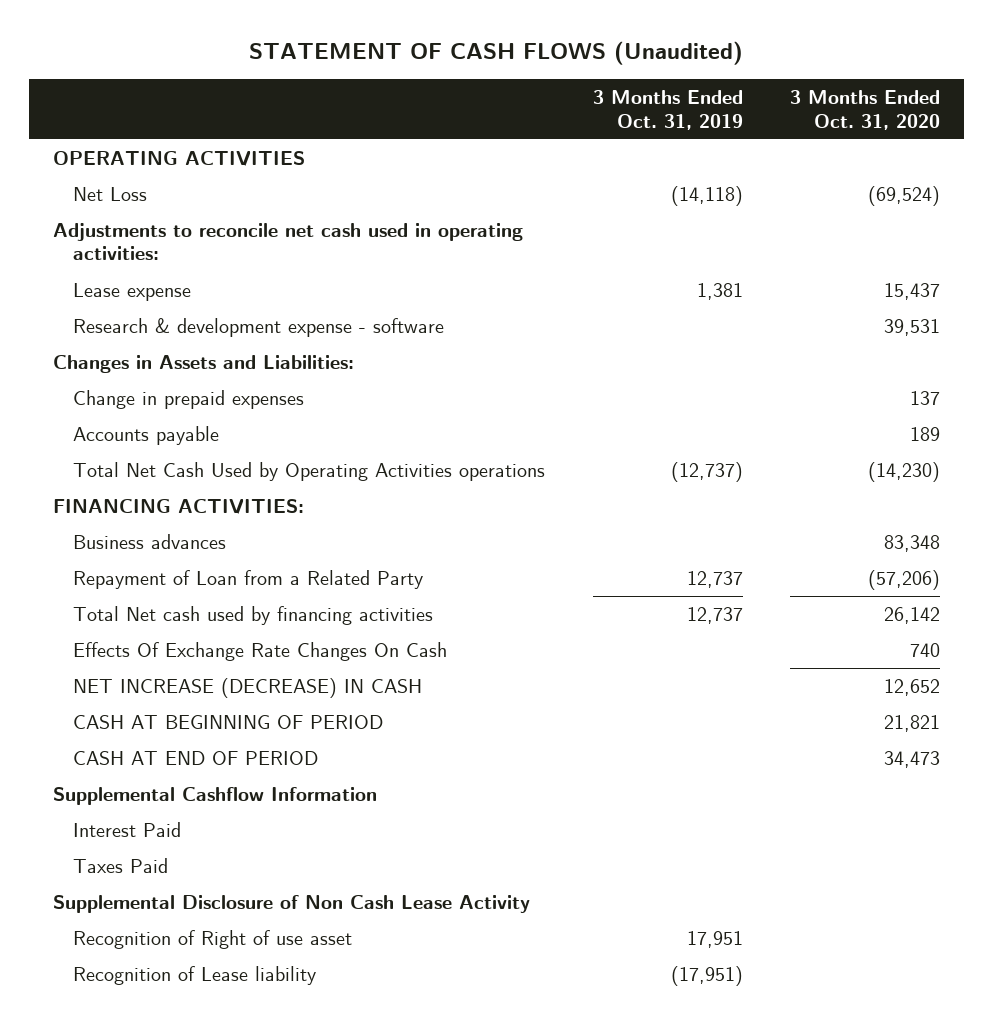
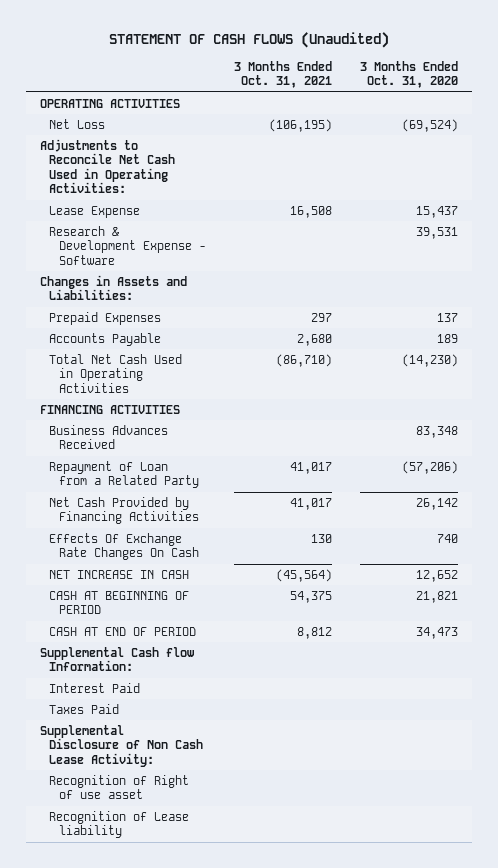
[592,90,743,130] 3 Months Ended Oct. 31, 2019 -> none
none -> [233,60,332,89] 3 Months Ended Oct. 31, 2021
[52,223,523,261] Adjustments to reconcile net cash used in operating activities: -> [40,138,176,194] Adjustments to Reconcile Net Cash Used in Operating Activities:
[73,283,192,302] Lease expense -> [49,205,141,218] Lease Expense
[73,318,445,338] Research & development expense - software -> [49,225,206,265] Research & Development Expense - Software
[73,390,305,410] Change in prepaid expenses -> [49,311,162,325] Prepaid Expenses
[73,426,220,446] Accounts payable -> [49,332,162,346] Accounts Payable
[73,462,546,482] Total Net Cash Used by Operating Activities operations -> [49,353,183,393] Total Net Cash Used in Operating Activities
[52,499,304,515] FINANCING ACTIVITIES: -> [40,404,181,414] FINANCING ACTIVITIES
[73,534,227,550] Business advances -> [49,424,169,450] Business Advances Received
[73,606,434,626] Total Net cash used by financing activities -> [49,496,199,525] Net Cash Provided by Financing Activities
[73,678,423,699] NET INCREASE (DECREASE) IN CASH -> [49,569,190,579] NET INCREASE IN CASH
[52,787,377,806] Supplemental Cashflow Information -> [40,646,195,672] Supplemental Cash flow Information:
[52,895,530,914] Supplemental Disclosure of Non Cash Lease Activity -> [40,724,204,767] Supplemental Disclosure of Non Cash Lease Activity:

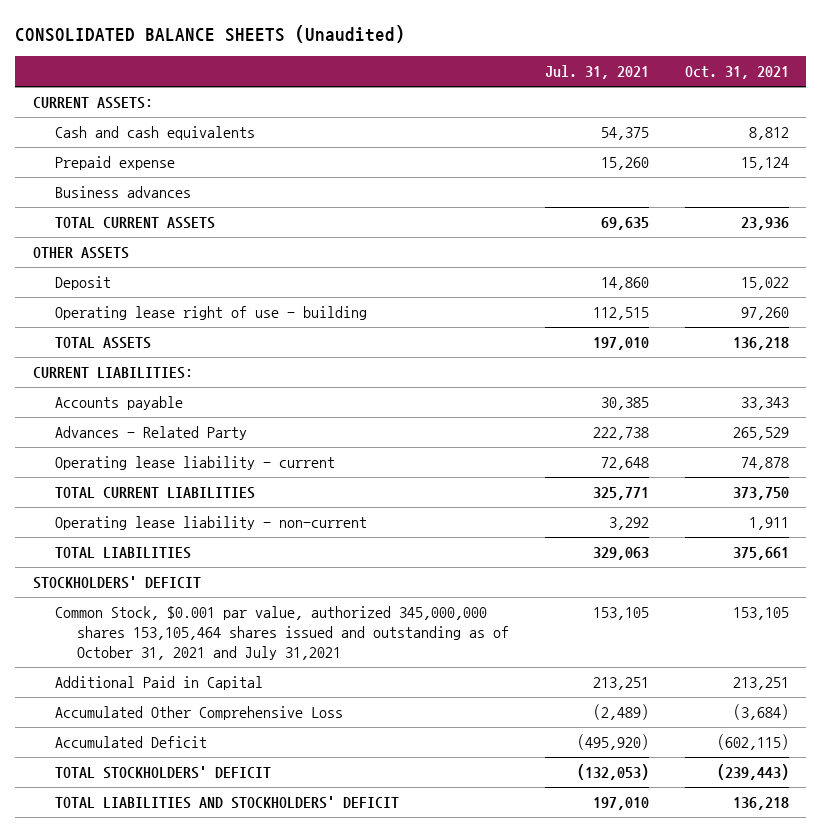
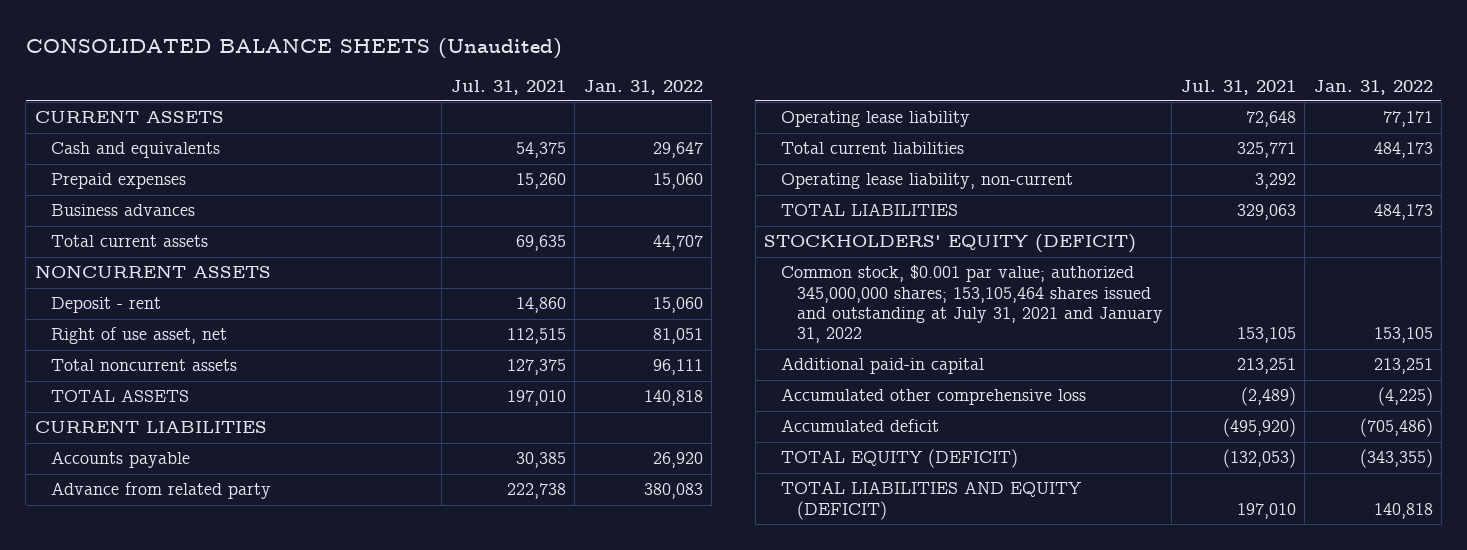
[684,66,789,80] Oct. 31, 2021 -> none
none -> [583,79,703,95] Jan. 31, 2022
[33,97,154,110] CURRENT ASSETS: -> [34,110,224,124] CURRENT ASSETS
[55,126,256,141] Cash and cash equivalents -> [50,142,220,159] Cash and equivalents
[55,156,176,171] Prepaid expense -> [50,173,186,190] Prepaid expenses
[55,217,216,230] TOTAL CURRENT ASSETS -> [50,235,208,248] Total current assets
[33,247,130,260] OTHER ASSETS -> [34,265,271,279] NONCURRENT ASSETS
[55,276,112,291] Deposit -> [50,297,161,314] Deposit - rent
[55,306,368,321] Operating lease right of use - building -> [50,327,227,345] Right of use asset, net
none -> [50,359,237,372] Total noncurrent assets
[33,367,194,380] CURRENT LIABILITIES: -> [34,420,267,434] CURRENT LIABILITIES
[55,426,248,441] Advances - Related Party -> [50,482,271,500] Advance from related party
[55,456,336,471] Operating lease liability - current -> [780,111,970,128] Operating lease liability
[55,487,256,500] TOTAL CURRENT LIABILITIES -> [780,142,964,155] Total current liabilities
[55,516,368,531] Operating lease liability - non-current -> [780,173,1073,190] Operating lease liability, non-current
[33,576,202,590] STOCKHOLDERS' DEFICIT -> [764,234,1137,254] STOCKHOLDERS' EQUITY (DEFICIT)
[55,606,509,660] Common Stock, $0.001 par value, authorized 345,000,000 shares 153,105,464 shares issued and outstanding as of October 31, 2021 and July 31,2021 -> [780,265,1163,344] Common stock, $0.001 par value; authorized 345,000,000 shares; 153,105,464 shares issued and outstanding at July 31, 2021 and January 31, 2022
[55,676,264,691] Additional Paid in Capital -> [780,357,984,375] Additional paid-in capital
[55,706,344,721] Accumulated Other Comprehensive Loss -> [780,388,1086,406] Accumulated other comprehensive loss
[55,736,208,749] Accumulated Deficit -> [780,419,939,433] Accumulated deficit
[55,766,272,780] TOTAL STOCKHOLDERS' DEFICIT -> [780,449,1018,469] TOTAL EQUITY (DEFICIT)
[55,796,400,810] TOTAL LIABILITIES AND STOCKHOLDERS' DEFICIT -> [780,481,1082,520] TOTAL LIABILITIES AND EQUITY (DEFICIT)

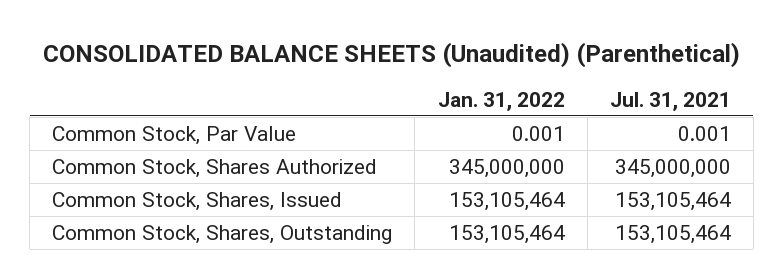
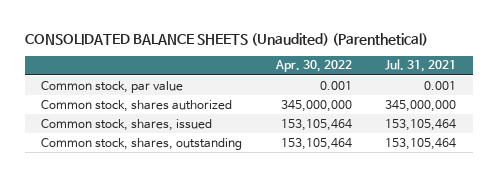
[437,91,565,111] Jan. 31, 2022 -> none
none -> [274,60,352,73] Apr. 30, 2022
[52,125,297,145] Common Stock, Par Value -> [41,80,184,93] Common stock, par value
[52,158,378,178] Common Stock, Shares Authorized -> [41,99,233,112] Common stock, shares authorized
[52,191,343,211] Common Stock, Shares, Issued -> [41,118,213,131] Common stock, shares, issued
[52,224,393,244] Common Stock, Shares, Outstanding -> [41,137,243,150] Common stock, shares, outstanding

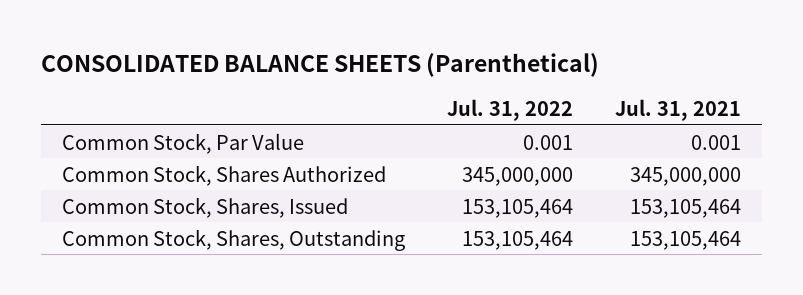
[24,32,428,46] CONSOLIDATED BALANCE SHEETS (Unaudited) (Parenthetical) -> [40,53,599,78] CONSOLIDATED BALANCE SHEETS (Parenthetical)
[274,60,352,73] Apr. 30, 2022 -> none
none -> [446,98,573,121] Jul. 31, 2022
[41,80,184,93] Common stock, par value -> [61,132,304,154] Common Stock, Par Value
[41,99,233,112] Common stock, shares authorized -> [61,164,386,186] Common Stock, Shares Authorized
[41,118,213,131] Common stock, shares, issued -> [61,196,348,218] Common Stock, Shares, Issued
[41,137,243,150] Common stock, shares, outstanding -> [61,228,405,251] Common Stock, Shares, Outstanding

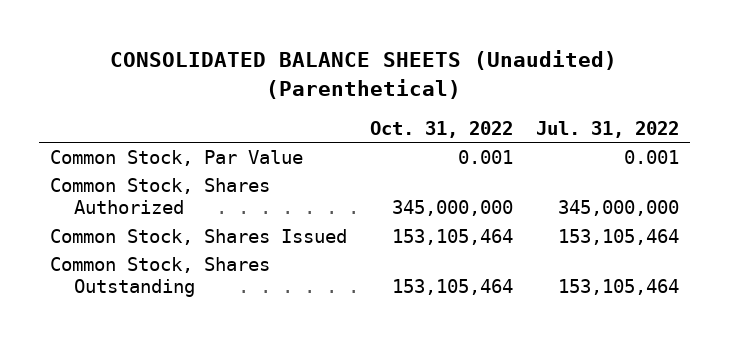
[40,53,599,78] CONSOLIDATED BALANCE SHEETS (Parenthetical) -> [110,50,618,99] CONSOLIDATED BALANCE SHEETS (Unaudited) (Parenthetical)
[614,98,741,121] Jul. 31, 2021 -> none
none -> [369,120,513,138] Oct. 31, 2022
[61,196,348,218] Common Stock, Shares, Issued -> [50,228,348,245] Common Stock, Shares Issued
[61,228,405,251] Common Stock, Shares, Outstanding -> [50,256,271,298] Common Stock, Shares Outstanding

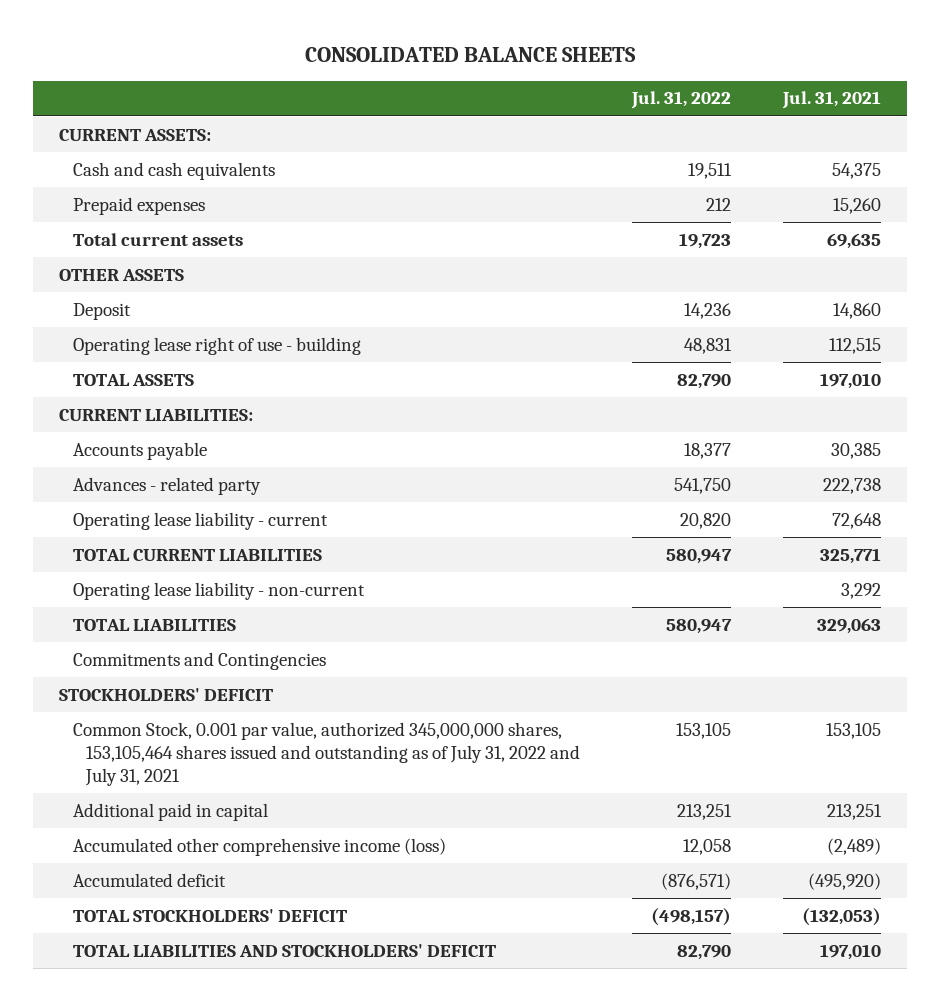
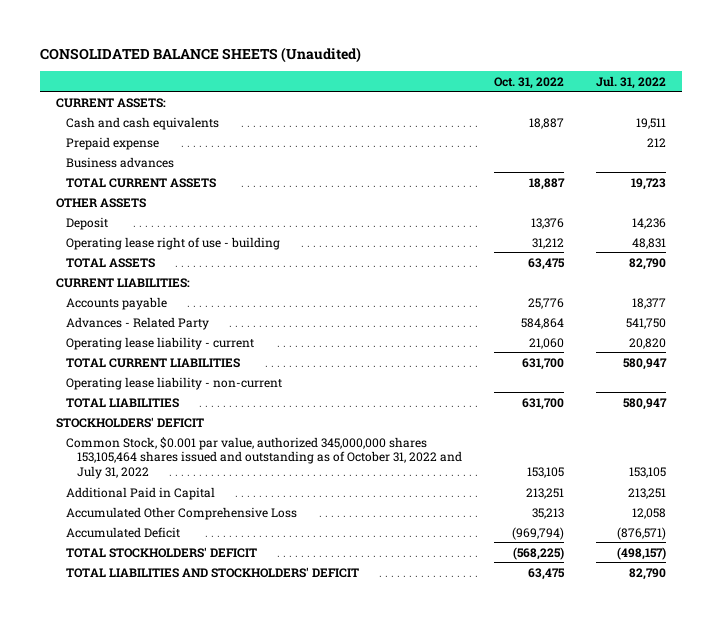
[304,46,636,62] CONSOLIDATED BALANCE SHEETS -> [39,46,361,63] CONSOLIDATED BALANCE SHEETS (Unaudited)
[781,91,881,110] Jul. 31, 2021 -> none
none -> [493,76,564,89] Oct. 31, 2022
[72,196,205,215] Prepaid expenses -> [66,136,160,150] Prepaid expense
none -> [66,156,175,168] Business advances
[72,232,243,246] Total current assets -> [66,177,217,188] TOTAL CURRENT ASSETS
[72,476,261,495] Advances - related party -> [66,316,210,330] Advances - Related Party
[72,651,326,670] Commitments and Contingencies -> none
[72,721,581,786] Common Stock, 0.001 par value, authorized 345,000,000 shares, 153,105,464 shares issued and outstanding as of July 31, 2022 and July 31, 2021 -> [66,436,462,479] Common Stock, $0.001 par value, authorized 345,000,000 shares 153,105,464 shares issued and outstanding as of October 31, 2022 and July 31, 2022
[72,802,268,821] Additional paid in capital -> [66,486,216,500] Additional Paid in Capital
[72,837,446,856] Accumulated other comprehensive income (loss) -> [66,506,298,520] Accumulated Other Comprehensive Loss
[72,872,226,887] Accumulated deficit -> [66,526,181,538] Accumulated Deficit

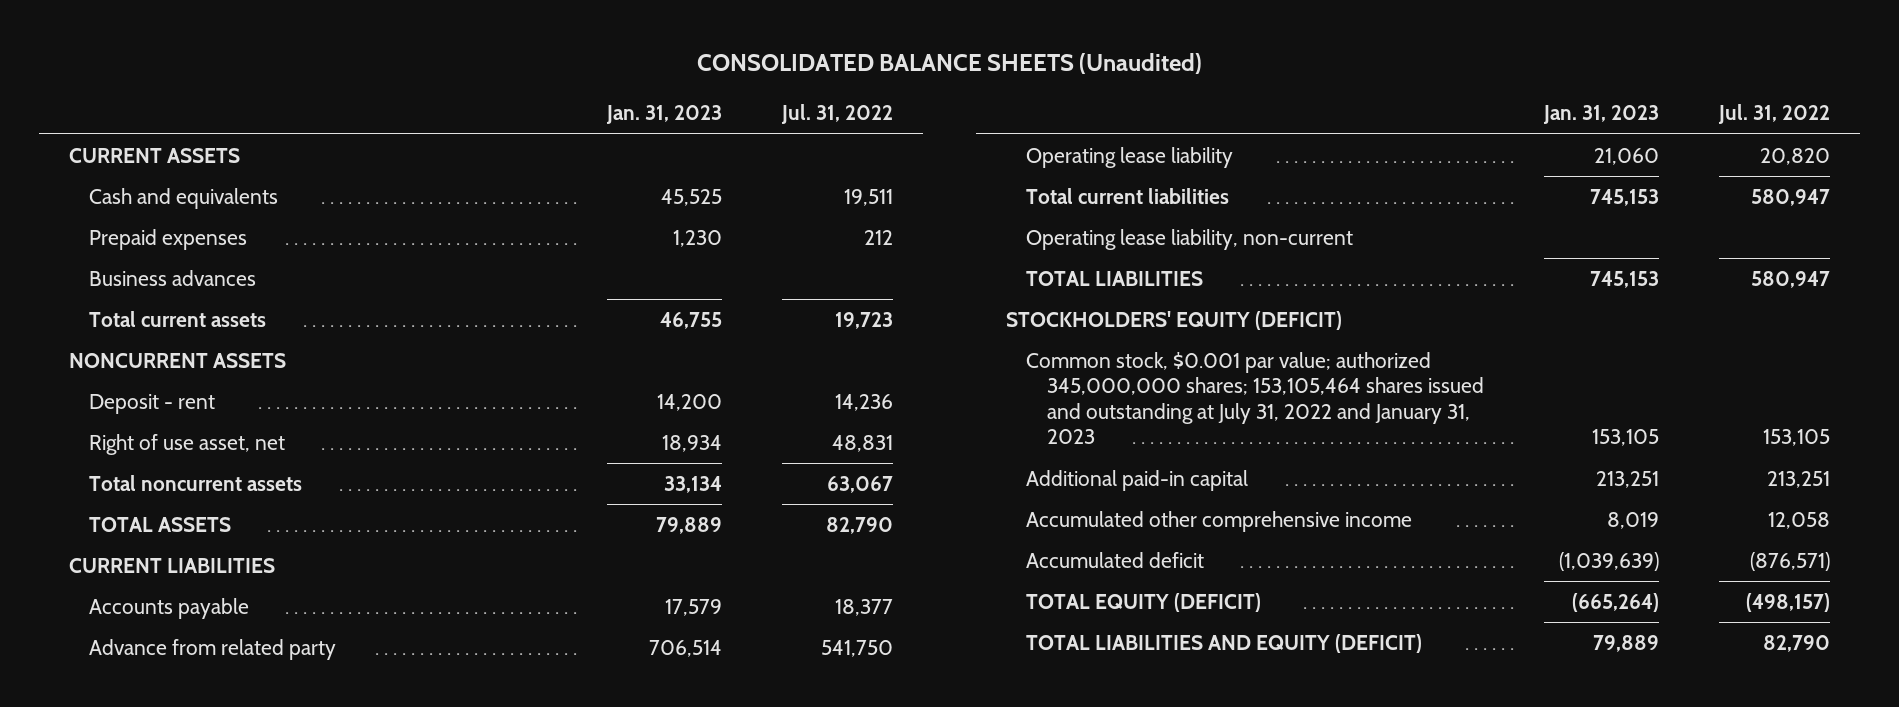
[493,76,564,89] Oct. 31, 2022 -> none
none -> [606,105,723,125] Jan. 31, 2023
[55,97,166,108] CURRENT ASSETS: -> [68,147,240,163] CURRENT ASSETS
[66,116,220,130] Cash and cash equivalents -> [89,187,279,209] Cash and equivalents
[66,136,160,150] Prepaid expense -> [89,228,248,250] Prepaid expenses
[66,177,217,188] TOTAL CURRENT ASSETS -> [89,310,267,327] Total current assets
[55,197,146,208] OTHER ASSETS -> [68,352,286,368] NONCURRENT ASSETS
[66,216,109,230] Deposit -> [89,393,216,414] Deposit - rent
[66,236,281,250] Operating lease right of use - building -> [89,433,286,455] Right of use asset, net
none -> [89,474,303,491] Total noncurrent assets
[55,277,190,288] CURRENT LIABILITIES: -> [68,557,275,573] CURRENT LIABILITIES
[66,316,210,330] Advances - Related Party -> [89,638,337,660] Advance from related party
[66,336,255,350] Operating lease liability - current -> [1026,146,1234,168] Operating lease liability
[66,357,241,368] TOTAL CURRENT LIABILITIES -> [1026,187,1230,204] Total current liabilities
[66,376,283,390] Operating lease liability - non-current -> [1026,228,1354,250] Operating lease liability, non-current
[55,416,204,428] STOCKHOLDERS' DEFICIT -> [1005,310,1342,330] STOCKHOLDERS' EQUITY (DEFICIT)
[66,436,462,479] Common Stock, $0.001 par value, authorized 345,000,000 shares 153,105,464 shares issued and outstanding as of October 31, 2022 and July 31, 2022 -> [1026,351,1485,445] Common stock, $0.001 par value; authorized 345,000,000 shares; 153,105,464 shares issued and outstanding at July 31, 2022 and January 31, 2023
[66,486,216,500] Additional Paid in Capital -> [1026,469,1249,491] Additional paid-in capital
[66,506,298,520] Accumulated Other Comprehensive Loss -> [1026,510,1413,532] Accumulated other comprehensive income
[66,526,181,538] Accumulated Deficit -> [1026,551,1205,568] Accumulated deficit
[66,546,258,558] TOTAL STOCKHOLDERS' DEFICIT -> [1026,592,1262,612] TOTAL EQUITY (DEFICIT)
[66,566,360,578] TOTAL LIABILITIES AND STOCKHOLDERS' DEFICIT -> [1026,633,1423,653] TOTAL LIABILITIES AND EQUITY (DEFICIT)

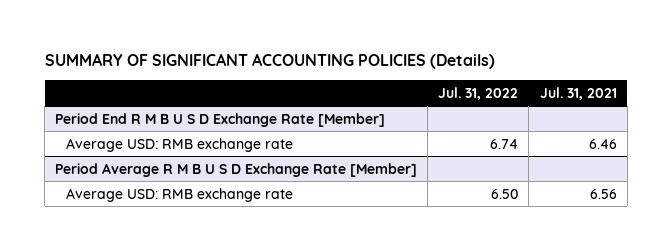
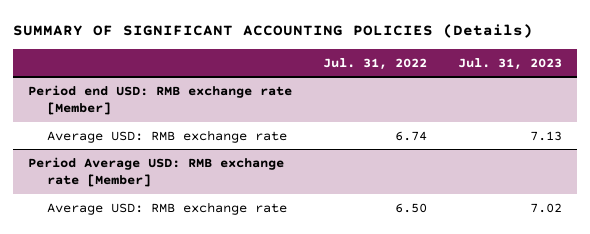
[539,86,617,100] Jul. 31, 2021 -> none
none -> [457,57,562,70] Jul. 31, 2023
[55,112,386,127] Period End R M B U S D Exchange Rate [Member] -> [28,84,293,115] Period end USD: RMB exchange rate [Member]
[55,162,418,177] Period Average R M B U S D Exchange Rate [Member] -> [28,156,285,187] Period Average USD: RMB exchange rate [Member]

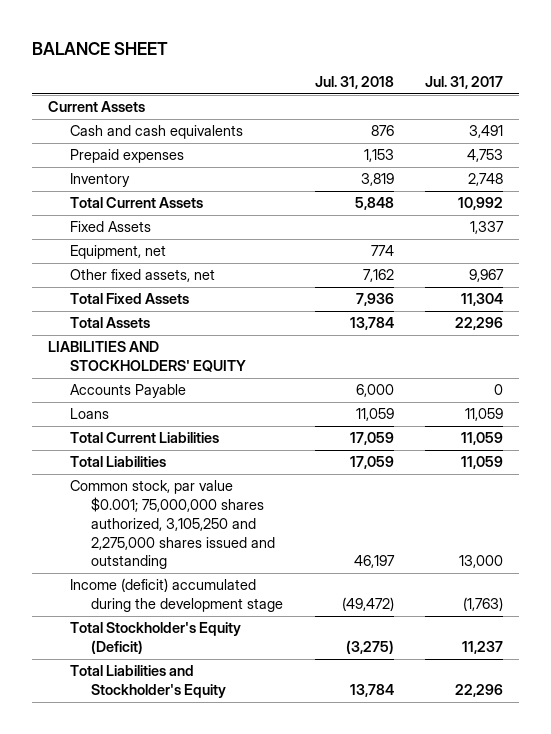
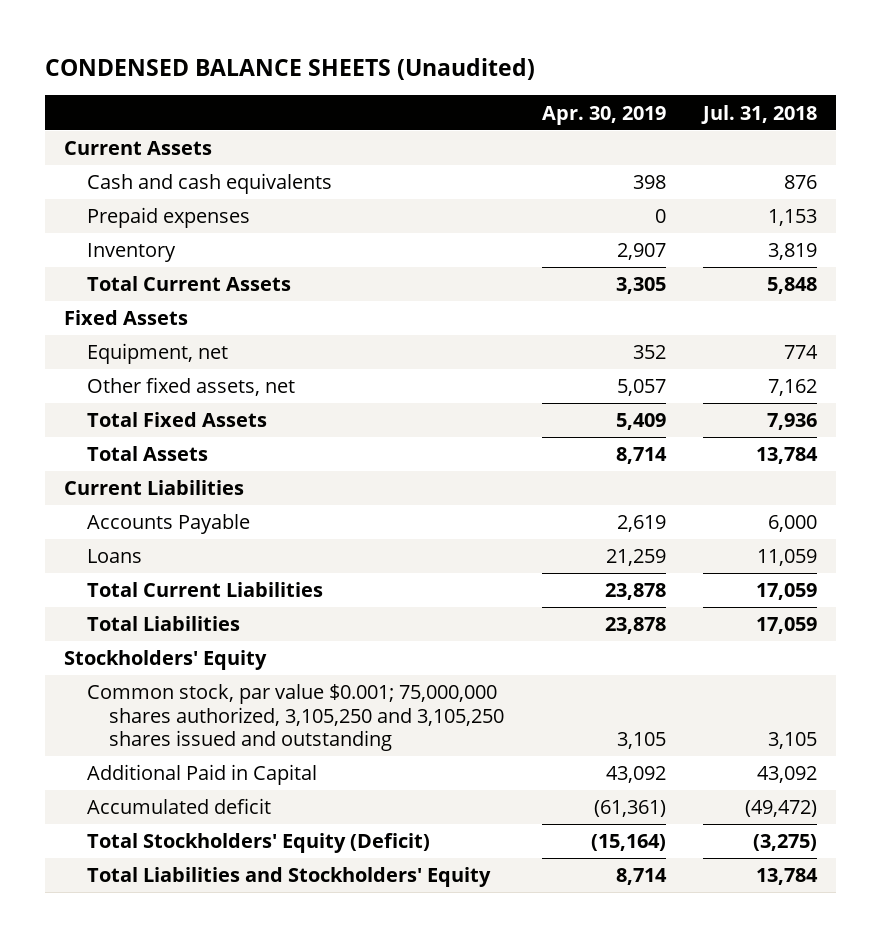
[32,42,169,56] BALANCE SHEET -> [45,57,536,80] CONDENSED BALANCE SHEETS (Unaudited)
[425,76,504,90] Jul. 31, 2017 -> none
none -> [541,105,666,125] Apr. 30, 2019
[48,341,246,373] LIABILITIES AND STOCKHOLDERS' EQUITY -> none
none -> [64,480,245,496] Current Liabilities
none -> [64,650,268,671] Stockholders' Equity
[69,480,276,570] Common stock, par value $0.001; 75,000,000 shares authorized, 3,105,250 and 2,275,000 shares issued and outstanding -> [86,684,504,752] Common stock, par value $0.001; 75,000,000 shares authorized, 3,105,250 and 3,105,250 shares issued and outstanding
[353,555,395,569] 46,197 -> [768,732,818,750] 3,105
none -> [86,764,317,786] Additional Paid in Capital
[69,578,284,613] Income (deficit) accumulated during the development stage -> [86,798,271,815] Accumulated deficit
[69,622,241,655] Total Stockholder's Equity (Deficit) -> [86,833,430,854] Total Stockholders' Equity (Deficit)
[69,665,227,699] Total Liabilities and Stockholder's Equity -> [86,867,491,888] Total Liabilities and Stockholders' Equity

